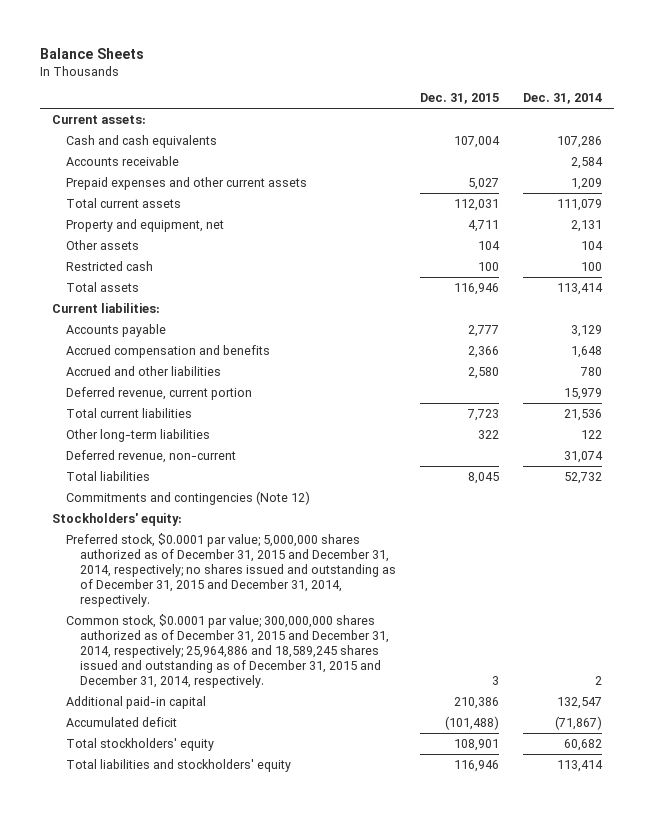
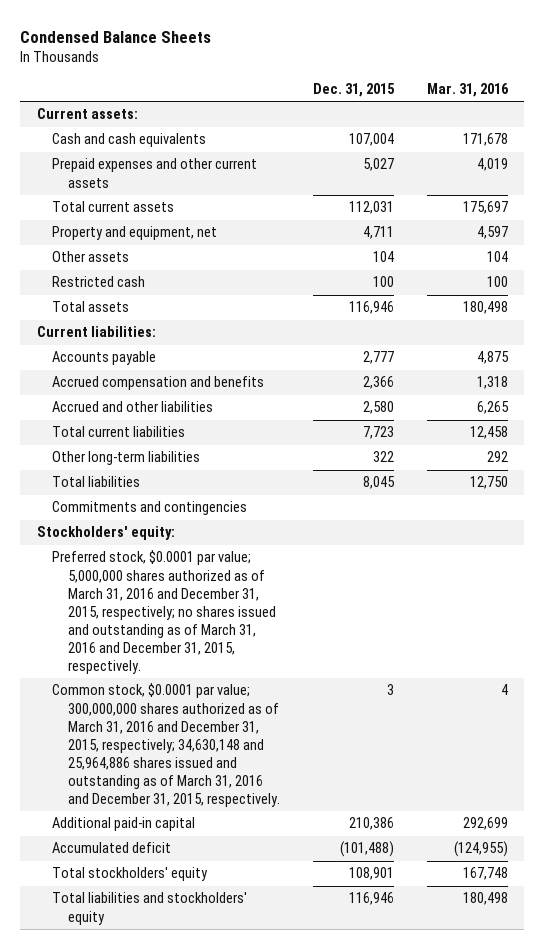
[39,47,144,59] Balance Sheets -> [20,30,212,43] Condensed Balance Sheets
[523,93,603,105] Dec. 31, 2014 -> none
none -> [426,83,509,98] Mar. 31, 2016
[66,155,180,166] Accounts receivable -> none
[66,386,253,400] Deferred revenue, current portion -> none
[66,449,237,463] Deferred revenue, non-current -> none
[66,490,311,505] Commitments and contingencies (Note 12) -> [52,501,248,516] Commitments and contingencies
[66,532,397,608] Preferred stock, $0.0001 par value; 5,000,000 shares authorized as of December 31, 2015 and December 31, 2014, respectively; no shares issued and outstanding as of December 31, 2015 and December 31, 2014, respectively. -> [52,550,277,675] Preferred stock, $0.0001 par value; 5,000,000 shares authorized as of March 31, 2016 and December 31, 2015, respectively; no shares issued and outstanding as of March 31, 2016 and December 31, 2015, respectively.
[66,613,390,689] Common stock, $0.0001 par value; 300,000,000 shares authorized as of December 31, 2015 and December 31, 2014, respectively; 25,964,886 and 18,589,245 shares issued and outstanding as of December 31, 2015 and December 31, 2014, respectively. -> [52,683,281,808] Common stock, $0.0001 par value; 300,000,000 shares authorized as of March 31, 2016 and December 31, 2015, respectively; 34,630,148 and 25,964,886 shares issued and outstanding as of March 31, 2016 and December 31, 2015, respectively.

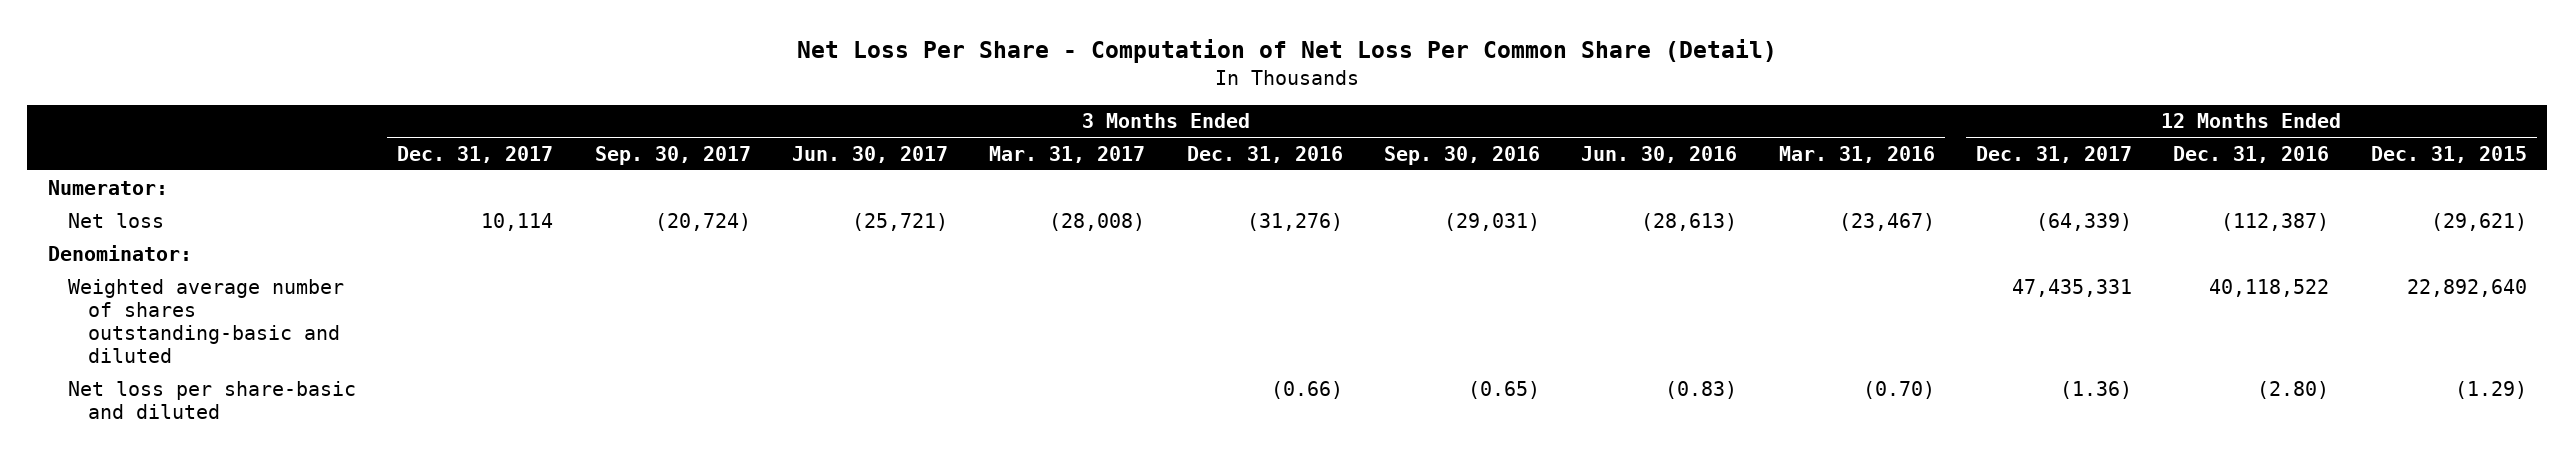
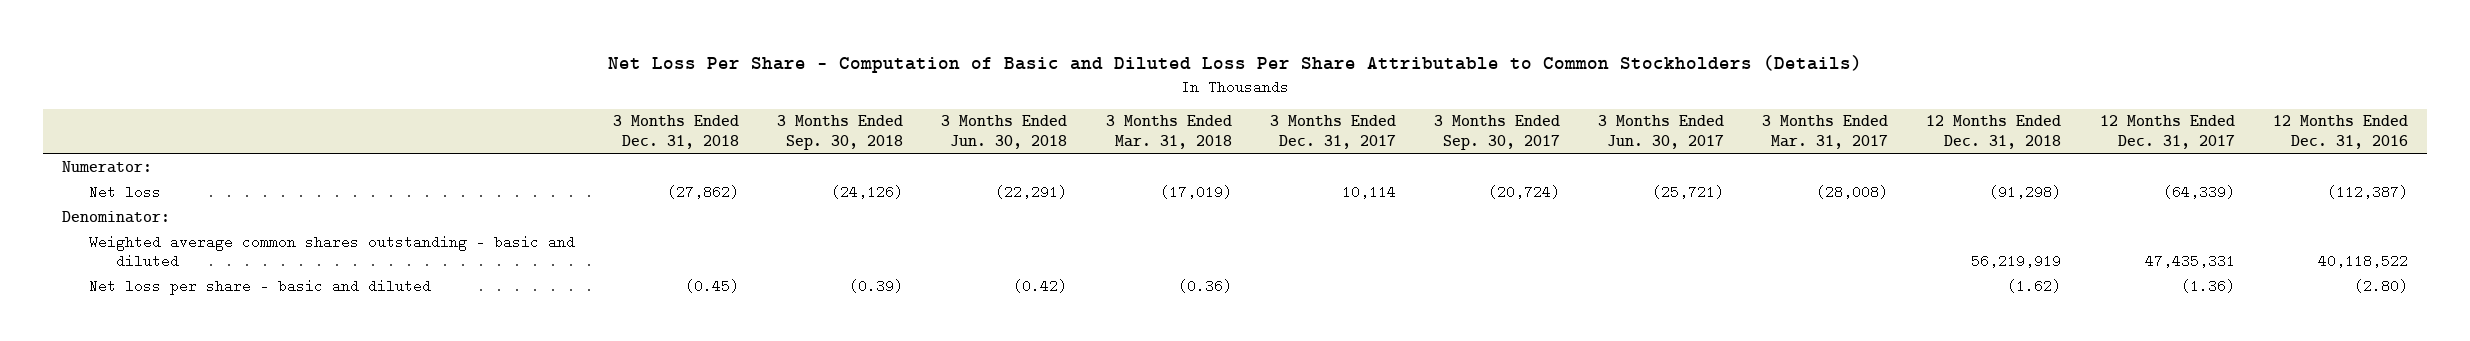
[797,38,1778,63] Net Loss Per Share - Computation of Net Loss Per Common Share (Detail) -> [607,55,1862,74] Net Loss Per Share - Computation of Basic and Diluted Loss Per Share Attributable to Common Stockholders (Details)
[1186,145,1343,163] Dec. 31, 2016 -> none
[1383,145,1540,165] Sep. 30, 2016 -> none
[1581,145,1738,163] Jun. 30, 2016 -> none
[1778,145,1935,163] Mar. 31, 2016 -> none
[2370,145,2527,163] Dec. 31, 2015 -> none
none -> [613,115,740,149] 3 Months Ended Dec. 31, 2018
none -> [777,115,904,150] 3 Months Ended Sep. 30, 2018
none -> [941,115,1068,149] 3 Months Ended Jun. 30, 2018
none -> [1105,115,1232,149] 3 Months Ended Mar. 31, 2018
none -> [1926,115,2062,149] 12 Months Ended Dec. 31, 2018
[67,278,344,364] Weighted average number of shares outstanding-basic and diluted -> [88,234,575,269] Weighted average common shares outstanding - basic and diluted
[67,380,356,419] Net loss per share-basic and diluted -> [88,278,431,295] Net loss per share - basic and diluted

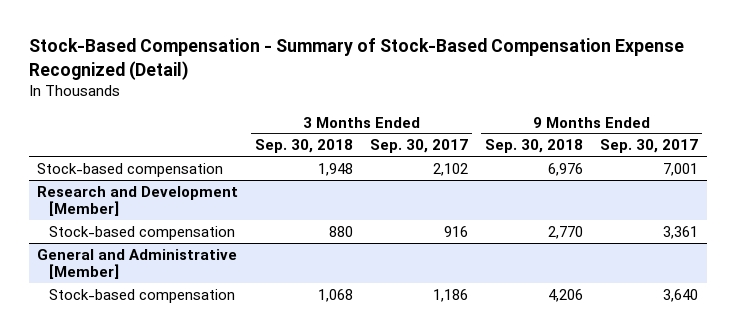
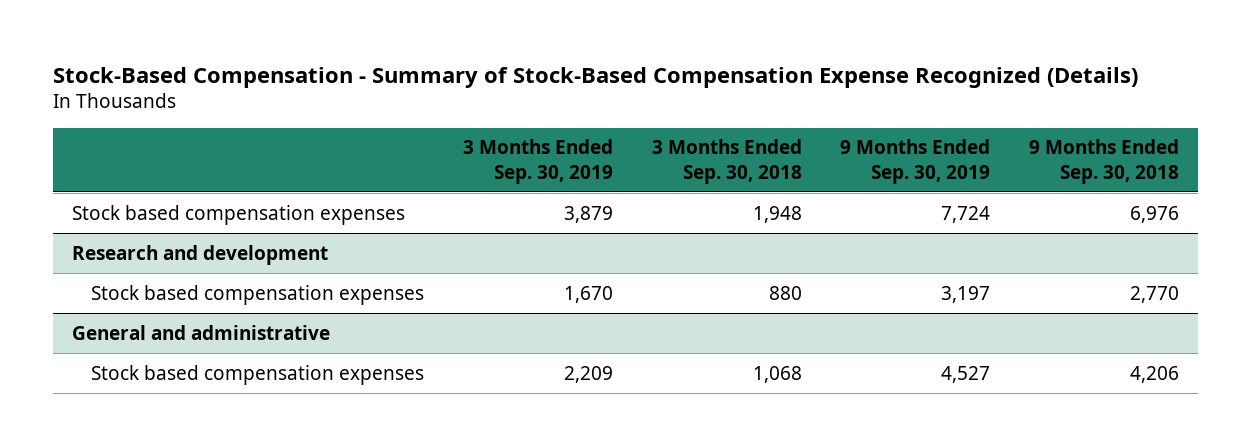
[28,38,684,80] Stock-Based Compensation - Summary of Stock-Based Compensation Expense Recognized (Detail) -> [52,66,1138,88] Stock-Based Compensation - Summary of Stock-Based Compensation Expense Recognized (Details)
[370,139,469,154] Sep. 30, 2017 -> none
[600,139,699,154] Sep. 30, 2017 -> none
none -> [462,139,613,184] 3 Months Ended Sep. 30, 2019
none -> [840,139,991,184] 9 Months Ended Sep. 30, 2019
[37,162,224,177] Stock-based compensation -> [72,204,406,225] Stock based compensation expenses
[37,185,239,217] Research and Development [Member] -> [72,244,329,265] Research and development
[48,225,235,240] Stock-based compensation -> [91,284,425,305] Stock based compensation expenses
[37,248,238,280] General and Administrative [Member] -> [72,324,331,340] General and administrative
[48,288,235,303] Stock-based compensation -> [91,364,425,385] Stock based compensation expenses

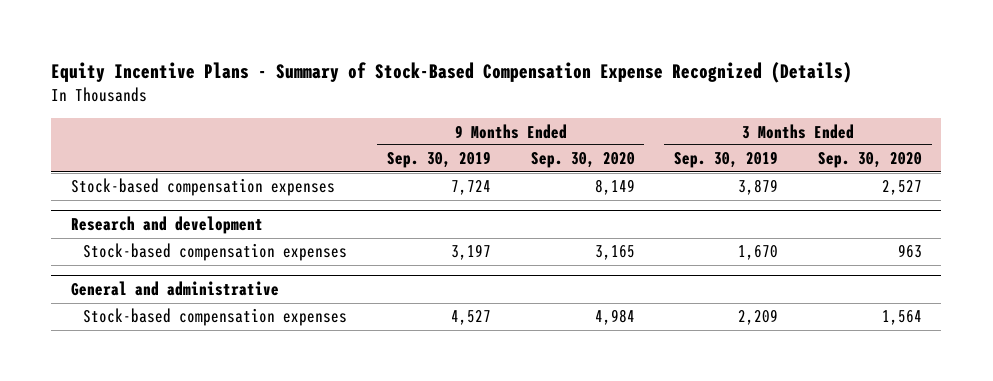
[52,66,1138,88] Stock-Based Compensation - Summary of Stock-Based Compensation Expense Recognized (Details) -> [51,62,853,84] Equity Incentive Plans - Summary of Stock-Based Compensation Expense Recognized (Details)
[651,139,802,184] 3 Months Ended Sep. 30, 2018 -> none
[1028,139,1179,184] 9 Months Ended Sep. 30, 2018 -> none
none -> [530,152,635,169] Sep. 30, 2020
none -> [817,152,922,169] Sep. 30, 2020
[72,204,406,225] Stock based compensation expenses -> [71,178,336,197] Stock-based compensation expenses
[91,284,425,305] Stock based compensation expenses -> [83,243,348,262] Stock-based compensation expenses
[91,364,425,385] Stock based compensation expenses -> [83,308,348,327] Stock-based compensation expenses

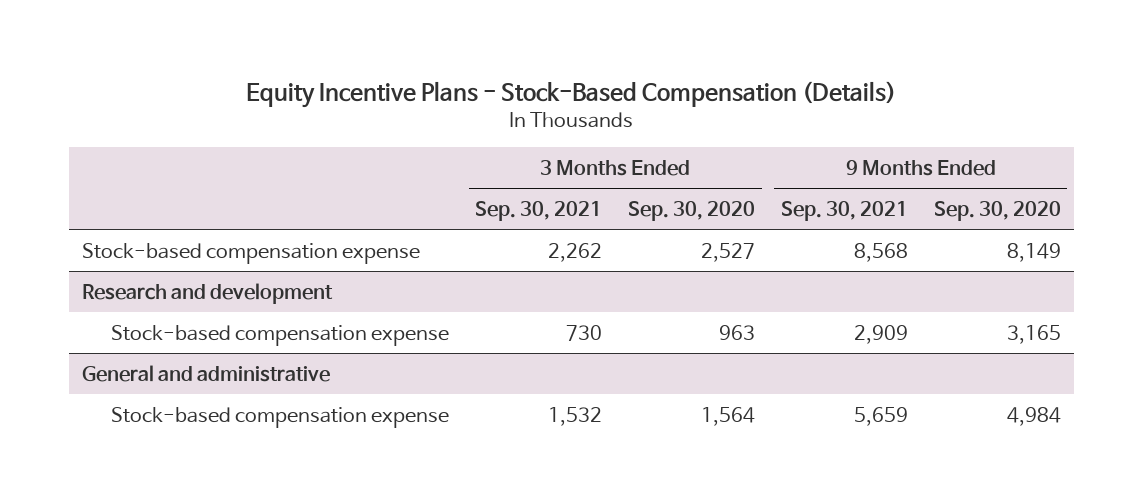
[51,62,853,84] Equity Incentive Plans - Summary of Stock-Based Compensation Expense Recognized (Details) -> [246,81,897,109] Equity Incentive Plans - Stock-Based Compensation (Details)
[387,151,492,169] Sep. 30, 2019 -> none
[674,151,779,169] Sep. 30, 2019 -> none
none -> [475,201,603,222] Sep. 30, 2021
none -> [780,201,908,222] Sep. 30, 2021
[71,178,336,197] Stock-based compensation expenses -> [81,242,420,264] Stock-based compensation expense
[83,243,348,262] Stock-based compensation expenses -> [111,324,450,346] Stock-based compensation expense
[83,308,348,327] Stock-based compensation expenses -> [111,406,450,428] Stock-based compensation expense

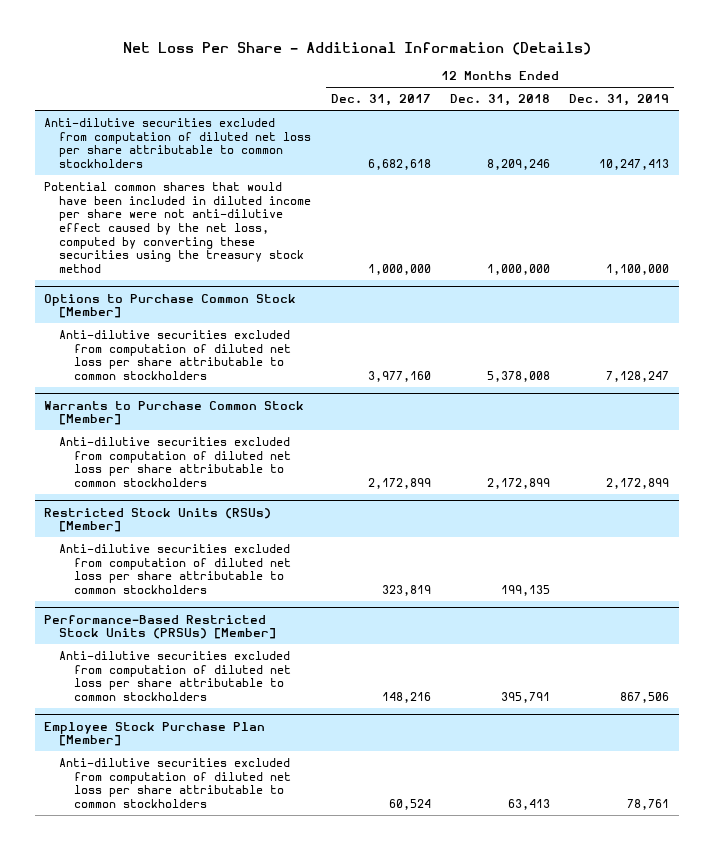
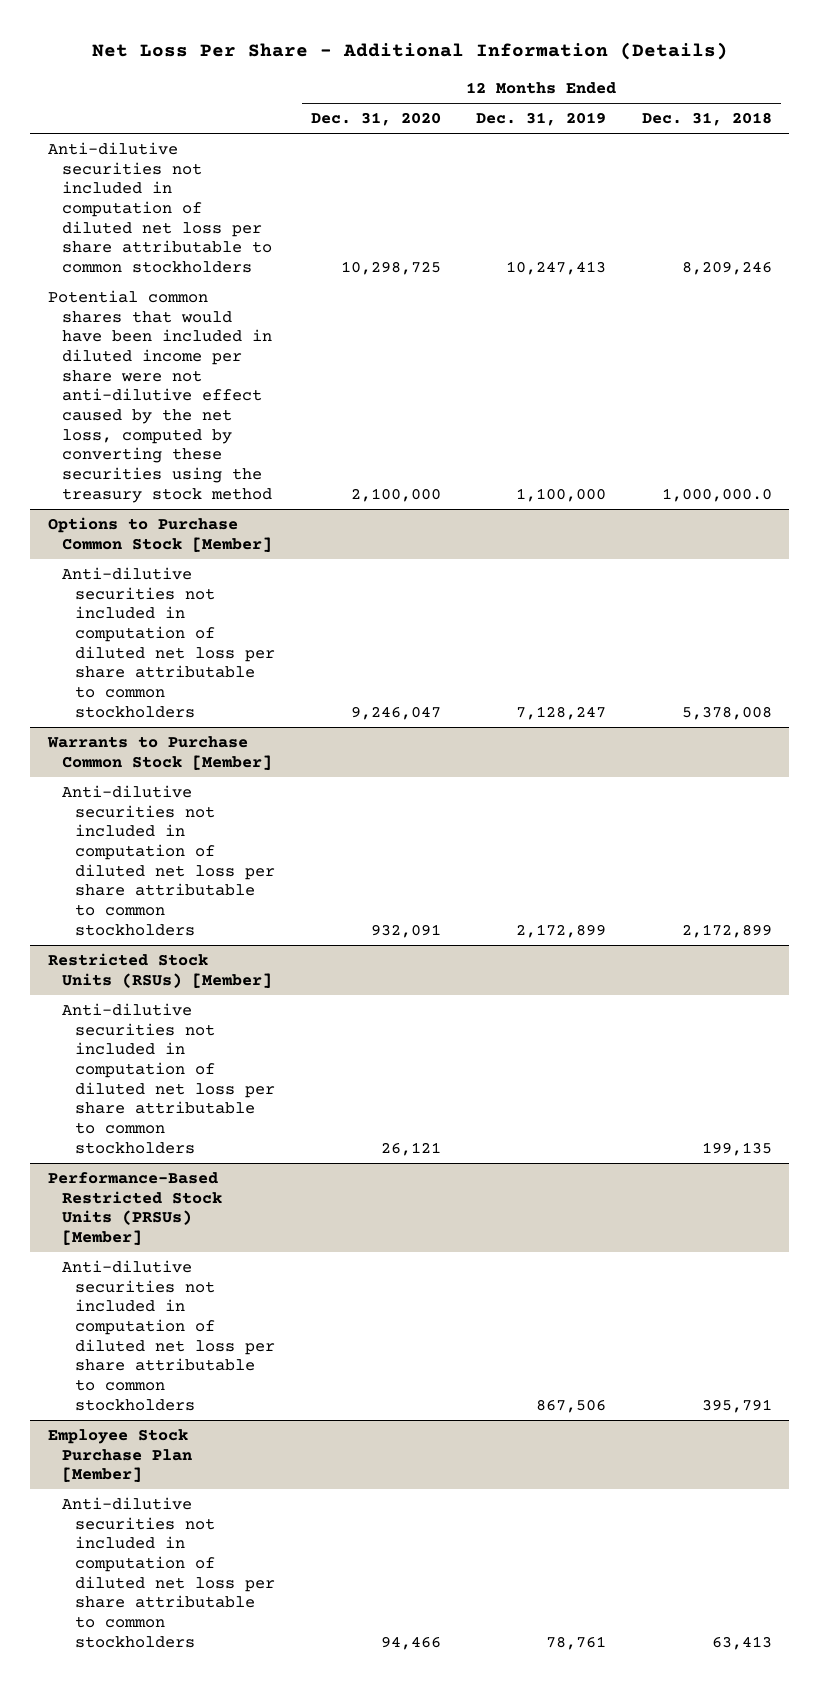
[330,94,431,107] Dec. 31, 2017 -> none
none -> [310,111,441,126] Dec. 31, 2020
[44,117,312,168] Anti-dilutive securities excluded from computation of diluted net loss per share attributable to common stockholders -> [47,141,272,274] Anti-dilutive securities not included in computation of diluted net loss per share attributable to common stockholders
[486,264,550,276] 1,000,000 -> [661,487,772,502] 1,000,000.0
[59,329,292,380] Anti-dilutive securities excluded from computation of diluted net loss per share attributable to common stockholders -> [61,566,276,718] Anti-dilutive securities not included in computation of diluted net loss per share attributable to common stockholders
[59,436,292,487] Anti-dilutive securities excluded from computation of diluted net loss per share attributable to common stockholders -> [61,784,276,936] Anti-dilutive securities not included in computation of diluted net loss per share attributable to common stockholders
[59,543,292,594] Anti-dilutive securities excluded from computation of diluted net loss per share attributable to common stockholders -> [61,1002,276,1154] Anti-dilutive securities not included in computation of diluted net loss per share attributable to common stockholders
[59,650,292,701] Anti-dilutive securities excluded from computation of diluted net loss per share attributable to common stockholders -> [61,1259,276,1411] Anti-dilutive securities not included in computation of diluted net loss per share attributable to common stockholders
[59,757,292,808] Anti-dilutive securities excluded from computation of diluted net loss per share attributable to common stockholders -> [61,1496,276,1648] Anti-dilutive securities not included in computation of diluted net loss per share attributable to common stockholders

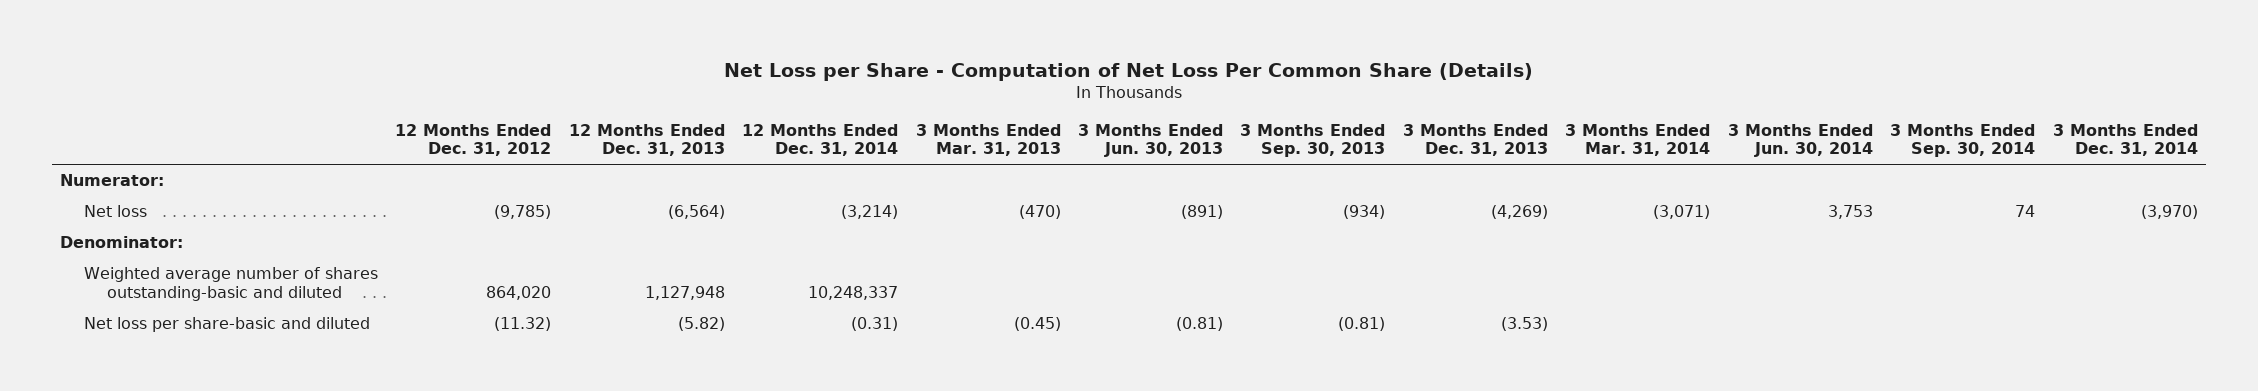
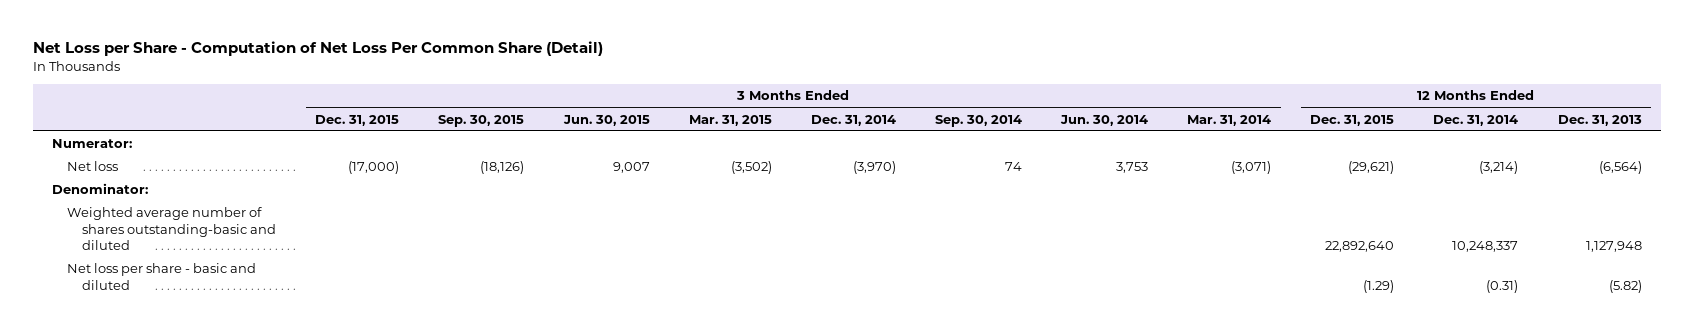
[723,62,1533,81] Net Loss per Share - Computation of Net Loss Per Common Share (Details) -> [32,41,603,57] Net Loss per Share - Computation of Net Loss Per Common Share (Detail)
[395,123,552,157] 12 Months Ended Dec. 31, 2012 -> none
[915,123,1061,157] 3 Months Ended Mar. 31, 2013 -> none
[1077,123,1223,158] 3 Months Ended Jun. 30, 2013 -> none
[1240,123,1386,158] 3 Months Ended Sep. 30, 2013 -> none
[1402,123,1548,157] 3 Months Ended Dec. 31, 2013 -> none
none -> [315,114,400,126] Dec. 31, 2015
none -> [438,114,525,127] Sep. 30, 2015
none -> [562,114,650,126] Jun. 30, 2015
none -> [688,114,772,126] Mar. 31, 2015
none -> [1310,114,1395,126] Dec. 31, 2015
[83,317,370,333] Net loss per share-basic and diluted -> [67,263,257,290] Net loss per share - basic and diluted

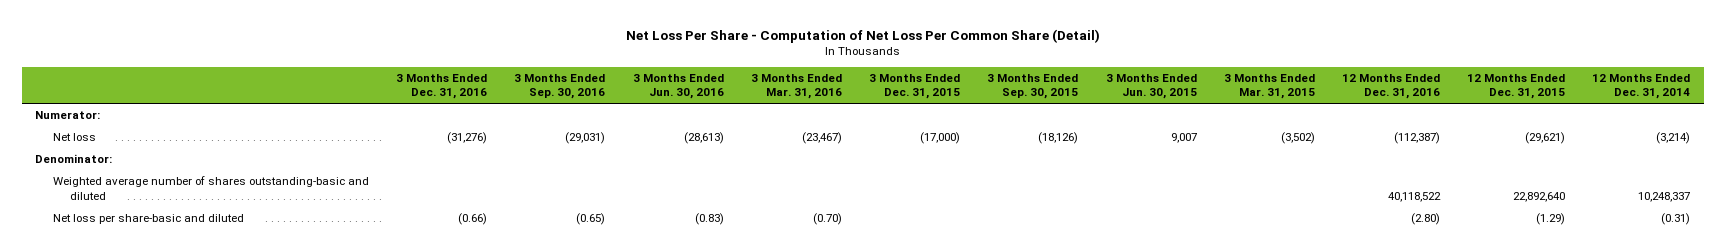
[32,41,603,57] Net Loss per Share - Computation of Net Loss Per Common Share (Detail) -> [625,28,1100,43] Net Loss Per Share - Computation of Net Loss Per Common Share (Detail)
[810,114,896,126] Dec. 31, 2014 -> none
[934,114,1022,127] Sep. 30, 2014 -> none
[1060,114,1149,126] Jun. 30, 2014 -> none
[1187,114,1272,126] Mar. 31, 2014 -> none
[1557,114,1642,126] Dec. 31, 2013 -> none
none -> [396,74,488,100] 3 Months Ended Dec. 31, 2016
none -> [514,74,606,100] 3 Months Ended Sep. 30, 2016
none -> [632,74,724,100] 3 Months Ended Jun. 30, 2016
none -> [750,74,842,100] 3 Months Ended Mar. 31, 2016
none -> [1342,74,1441,100] 12 Months Ended Dec. 31, 2016
[67,263,257,290] Net loss per share - basic and diluted -> [52,214,244,225] Net loss per share-basic and diluted

